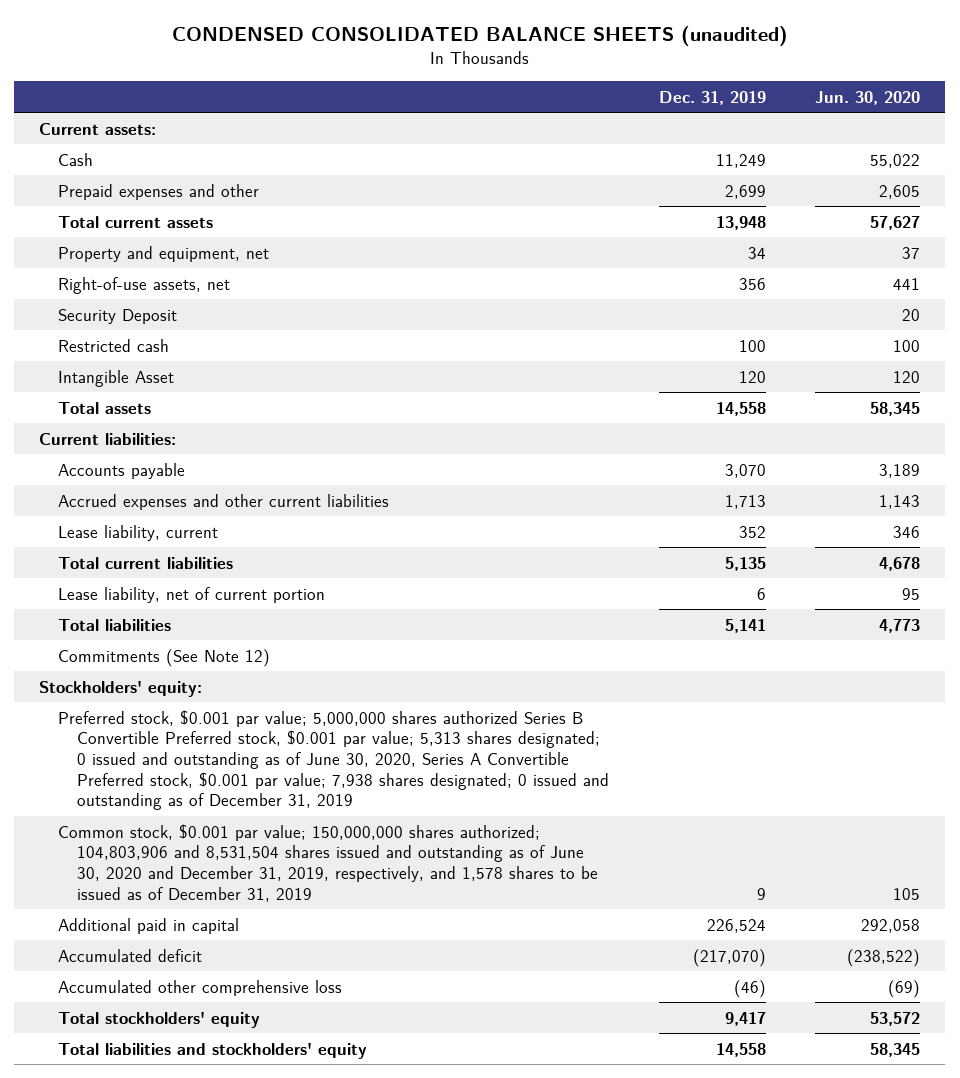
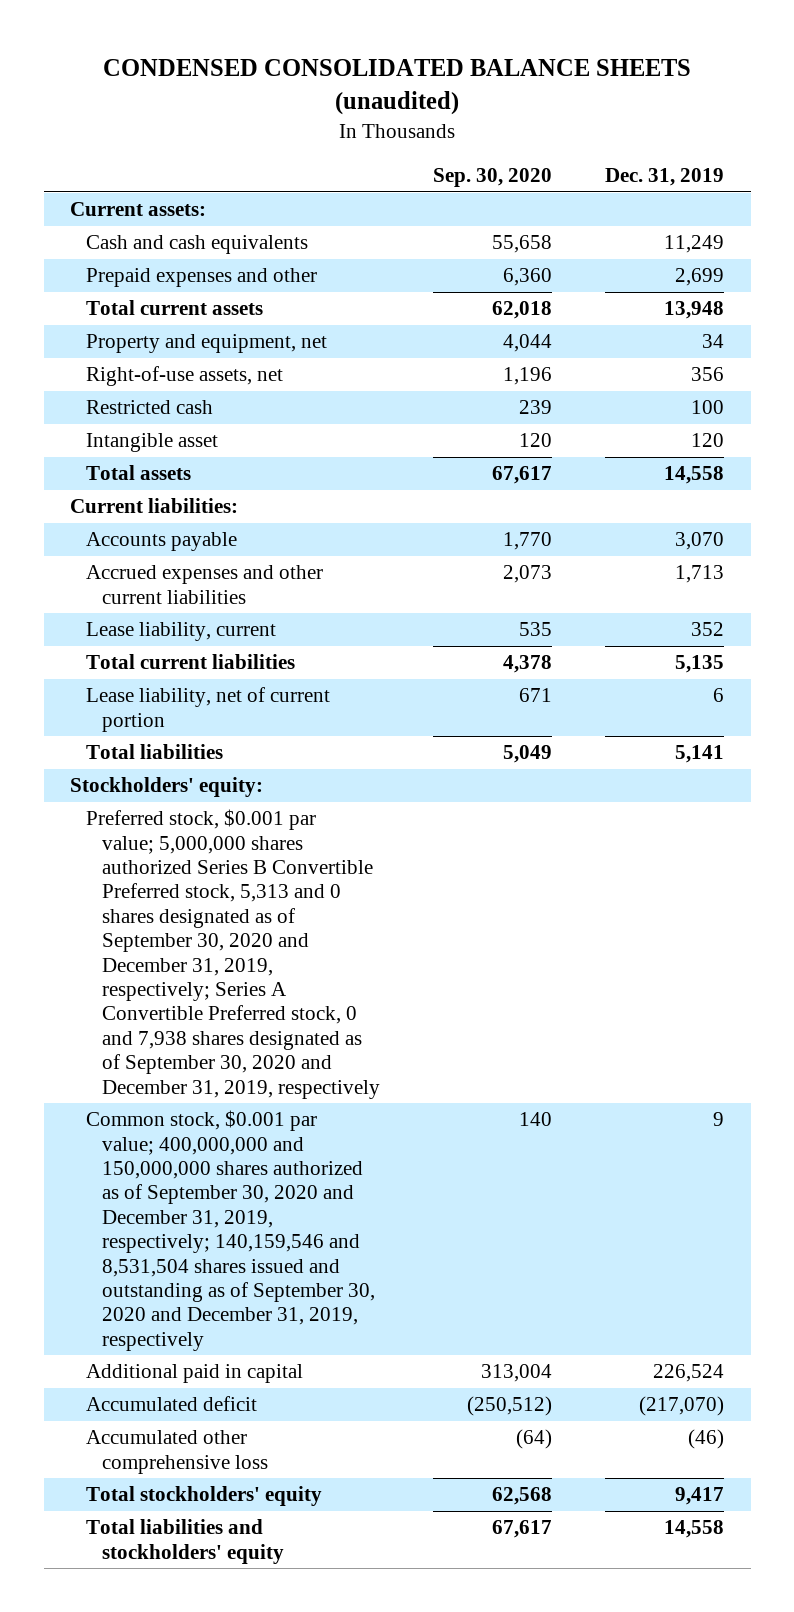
[815,90,921,105] Jun. 30, 2020 -> none
none -> [432,168,552,188] Sep. 30, 2020
[58,152,94,166] Cash -> [85,235,308,255] Cash and cash equivalents
[58,308,178,324] Security Deposit -> none
[58,369,175,387] Intangible Asset -> [85,433,218,453] Intangible asset
[58,648,271,667] Commitments (See Note 12) -> none
[58,709,609,811] Preferred stock, $0.001 par value; 5,000,000 shares authorized Series B Convertible Preferred stock, $0.001 par value; 5,313 shares designated; 0 issued and outstanding as of June 30, 2020, Series A Convertible Preferred stock, $0.001 par value; 7,938 shares designated; 0 issued and outstanding as of December 31, 2019 -> [85,809,380,1099] Preferred stock, $0.001 par value; 5,000,000 shares authorized Series B Convertible Preferred stock, 5,313 and 0 shares designated as of September 30, 2020 and December 31, 2019, respectively; Series A Convertible Preferred stock, 0 and 7,938 shares designated as of September 30, 2020 and December 31, 2019, respectively
[58,823,598,902] Common stock, $0.001 par value; 150,000,000 shares authorized; 104,803,906 and 8,531,504 shares issued and outstanding as of June 30, 2020 and December 31, 2019, respectively, and 1,578 shares to be issued as of December 31, 2019 -> [85,1110,375,1351] Common stock, $0.001 par value; 400,000,000 and 150,000,000 shares authorized as of September 30, 2020 and December 31, 2019, respectively; 140,159,546 and 8,531,504 shares issued and outstanding as of September 30, 2020 and December 31, 2019, respectively

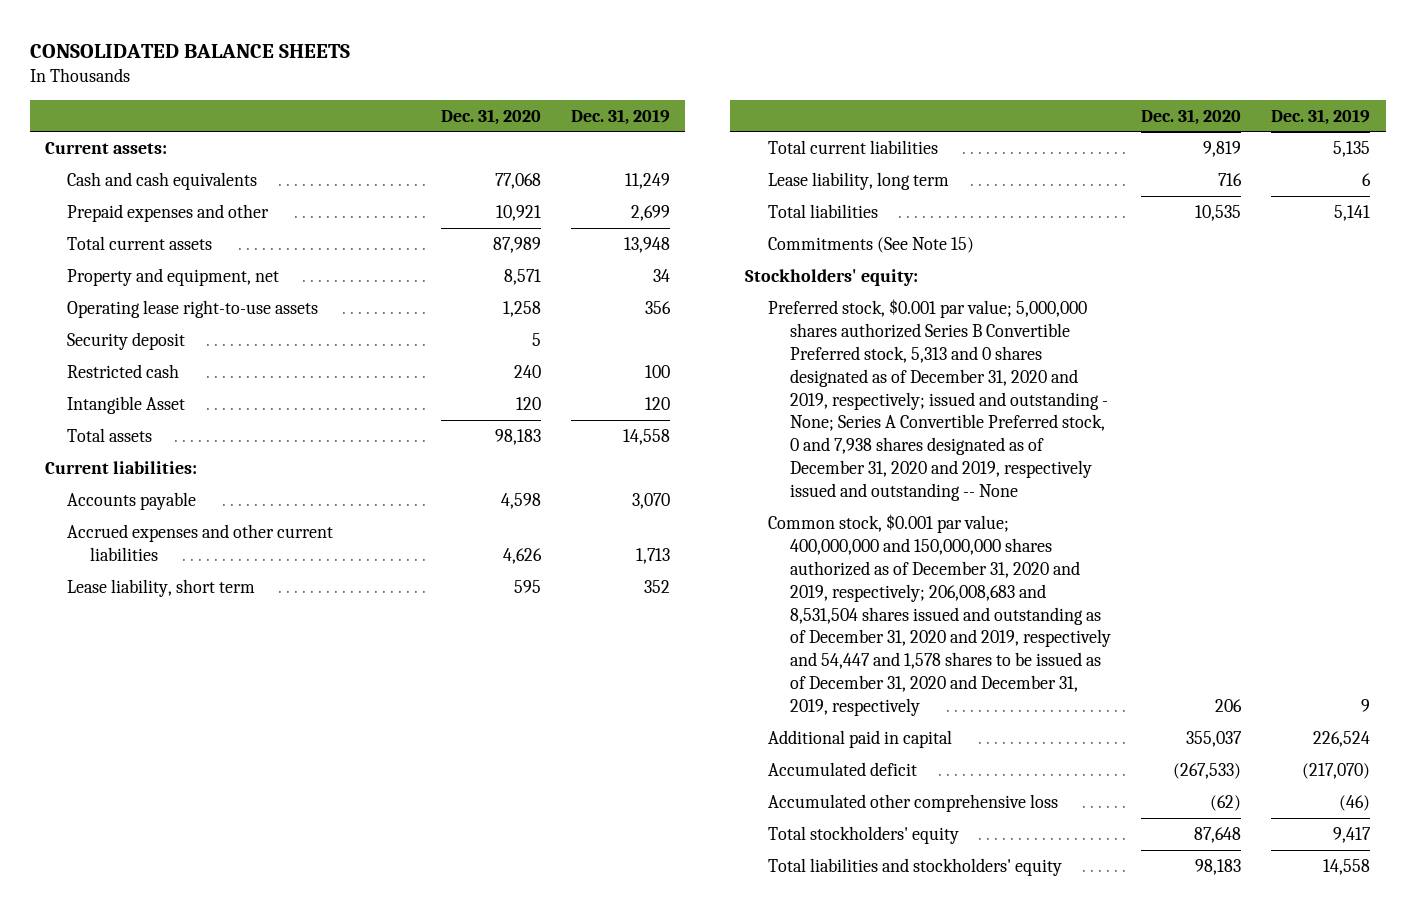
[103,59,692,116] CONDENSED CONSOLIDATED BALANCE SHEETS (unaudited) -> [29,43,350,58] CONSOLIDATED BALANCE SHEETS
[432,168,552,188] Sep. 30, 2020 -> none
none -> [441,108,542,125] Dec. 31, 2020
[85,366,283,387] Right-of-use assets, net -> [67,299,319,318] Operating lease right-to-use assets
none -> [67,331,186,350] Security deposit
[85,433,218,453] Intangible asset -> [67,395,186,414] Intangible Asset
[85,622,276,642] Lease liability, current -> [67,578,256,597] Lease liability, short term
[85,687,330,732] Lease liability, net of current portion -> [767,171,949,190] Lease liability, long term
none -> [767,236,974,253] Commitments (See Note 15)
[85,809,380,1099] Preferred stock, $0.001 par value; 5,000,000 shares authorized Series B Convertible Preferred stock, 5,313 and 0 shares designated as of September 30, 2020 and December 31, 2019, respectively; Series A Convertible Preferred stock, 0 and 7,938 shares designated as of September 30, 2020 and December 31, 2019, respectively -> [767,298,1109,502] Preferred stock, $0.001 par value; 5,000,000 shares authorized Series B Convertible Preferred stock, 5,313 and 0 shares designated as of December 31, 2020 and 2019, respectively; issued and outstanding - None; Series A Convertible Preferred stock, 0 and 7,938 shares designated as of December 31, 2020 and 2019, respectively issued and outstanding -- None
[85,1110,375,1351] Common stock, $0.001 par value; 400,000,000 and 150,000,000 shares authorized as of September 30, 2020 and December 31, 2019, respectively; 140,159,546 and 8,531,504 shares issued and outstanding as of September 30, 2020 and December 31, 2019, respectively -> [767,513,1112,717] Common stock, $0.001 par value; 400,000,000 and 150,000,000 shares authorized as of December 31, 2020 and 2019, respectively; 206,008,683 and 8,531,504 shares issued and outstanding as of December 31, 2020 and 2019, respectively and 54,447 and 1,578 shares to be issued as of December 31, 2020 and December 31, 2019, respectively

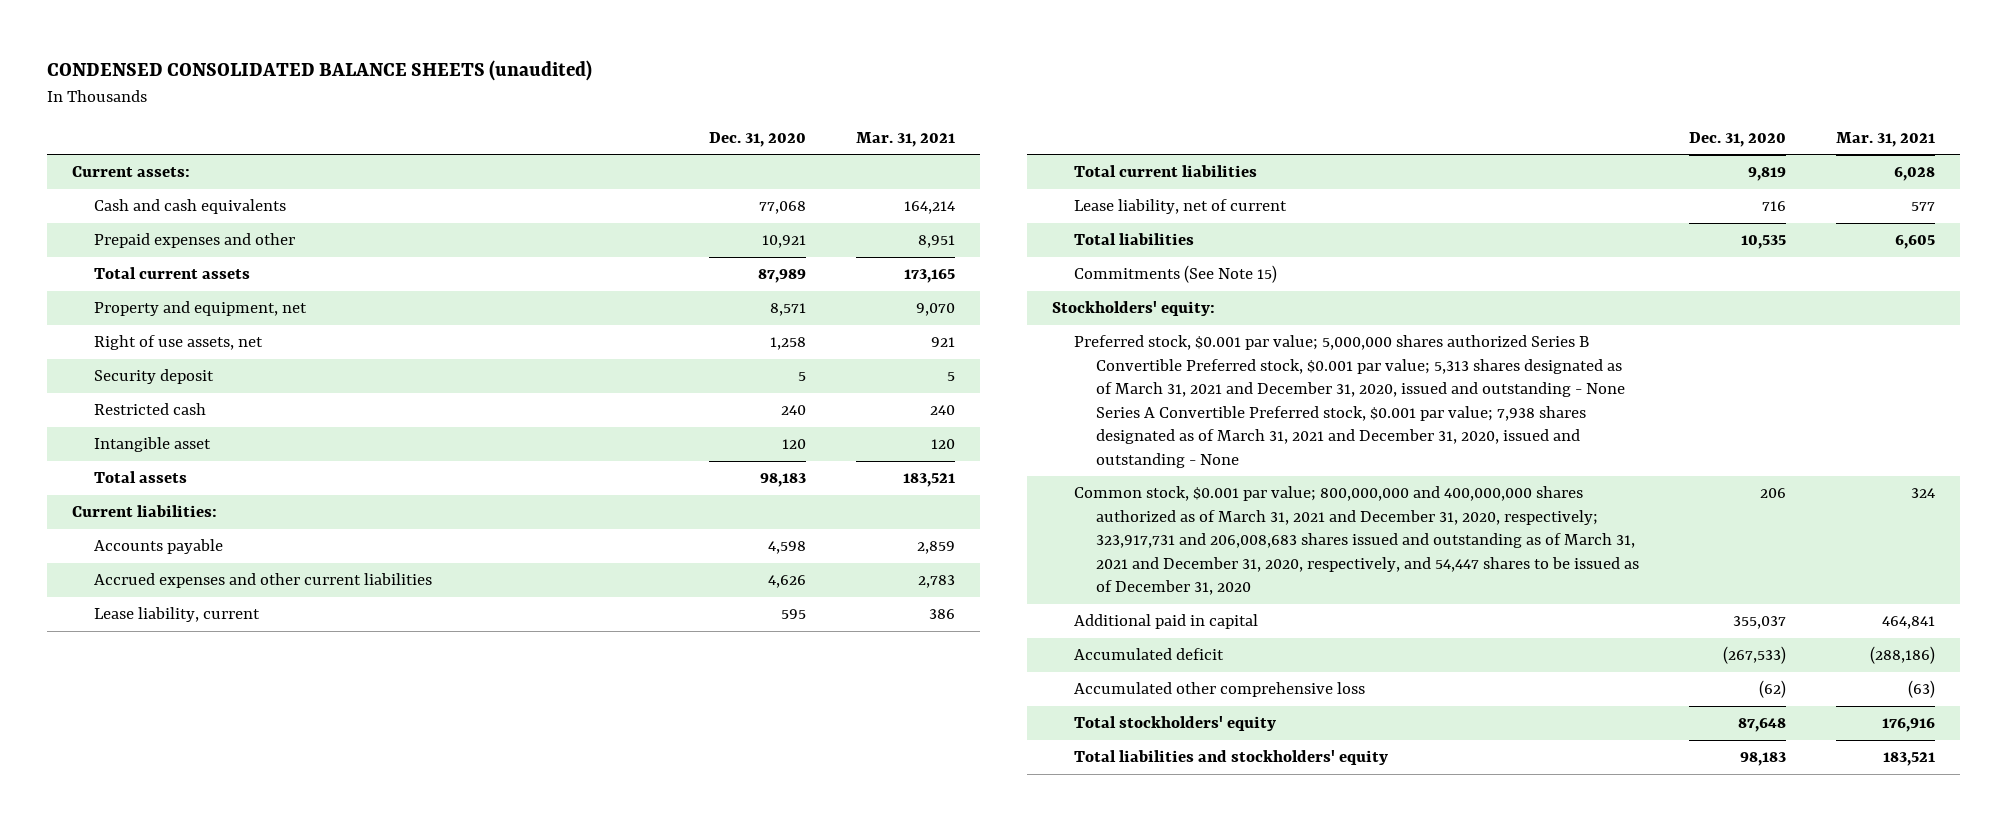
[29,43,350,58] CONSOLIDATED BALANCE SHEETS -> [47,60,593,82] CONDENSED CONSOLIDATED BALANCE SHEETS (unaudited)
[571,108,671,125] Dec. 31, 2019 -> none
none -> [856,131,956,147] Mar. 31, 2021
[67,299,319,318] Operating lease right-to-use assets -> [94,335,264,351] Right of use assets, net
[67,395,186,414] Intangible Asset -> [94,437,212,453] Intangible asset
[67,578,256,597] Lease liability, short term -> [94,607,261,623] Lease liability, current
[767,171,949,190] Lease liability, long term -> [1074,199,1288,215] Lease liability, net of current
[767,298,1109,502] Preferred stock, $0.001 par value; 5,000,000 shares authorized Series B Convertible Preferred stock, 5,313 and 0 shares designated as of December 31, 2020 and 2019, respectively; issued and outstanding - None; Series A Convertible Preferred stock, 0 and 7,938 shares designated as of December 31, 2020 and 2019, respectively issued and outstanding -- None -> [1074,335,1625,468] Preferred stock, $0.001 par value; 5,000,000 shares authorized Series B Convertible Preferred stock, $0.001 par value; 5,313 shares designated as of March 31, 2021 and December 31, 2020, issued and outstanding - None Series A Convertible Preferred stock, $0.001 par value; 7,938 shares designated as of March 31, 2021 and December 31, 2020, issued and outstanding - None
[767,513,1112,717] Common stock, $0.001 par value; 400,000,000 and 150,000,000 shares authorized as of December 31, 2020 and 2019, respectively; 206,008,683 and 8,531,504 shares issued and outstanding as of December 31, 2020 and 2019, respectively and 54,447 and 1,578 shares to be issued as of December 31, 2020 and December 31, 2019, respectively -> [1074,486,1639,596] Common stock, $0.001 par value; 800,000,000 and 400,000,000 shares authorized as of March 31, 2021 and December 31, 2020, respectively; 323,917,731 and 206,008,683 shares issued and outstanding as of March 31, 2021 and December 31, 2020, respectively, and 54,447 shares to be issued as of December 31, 2020

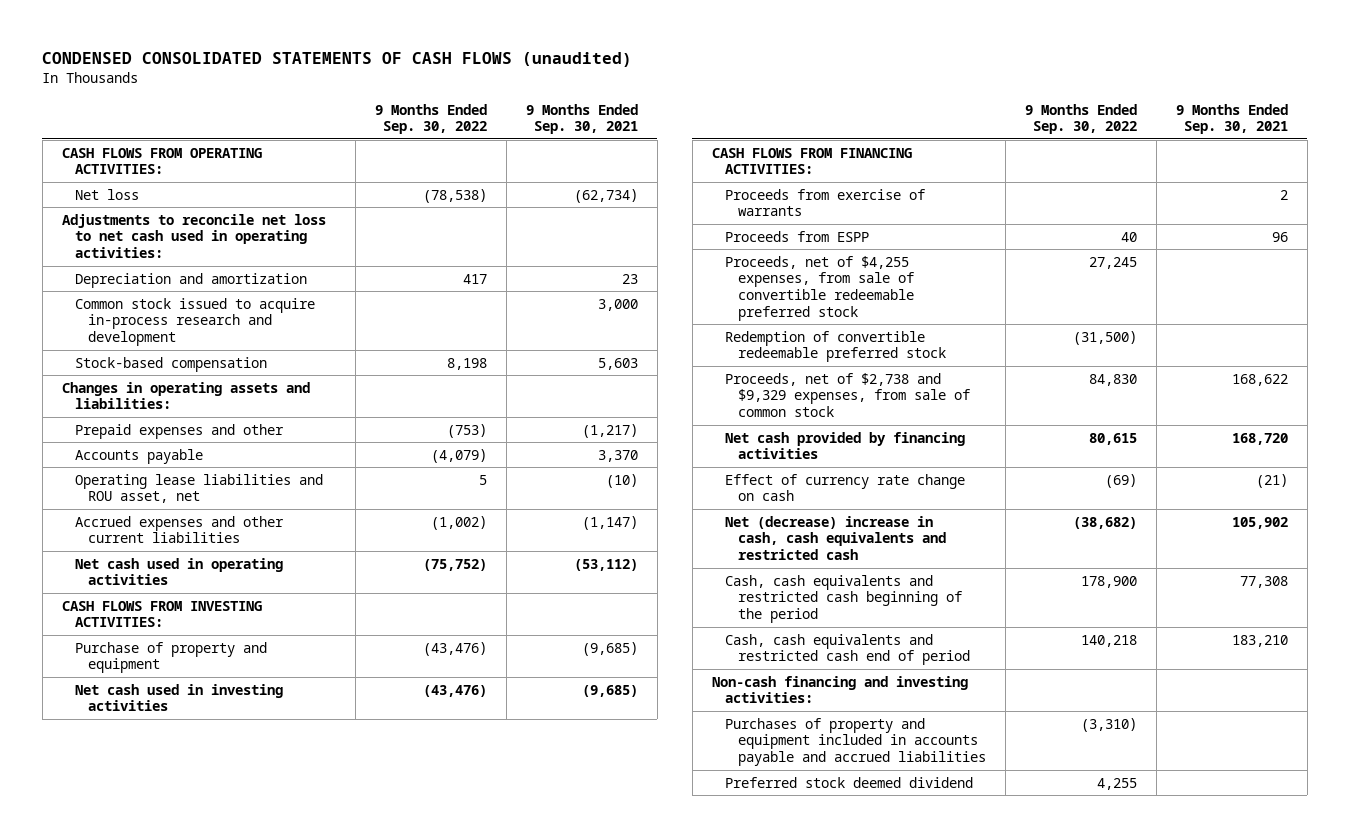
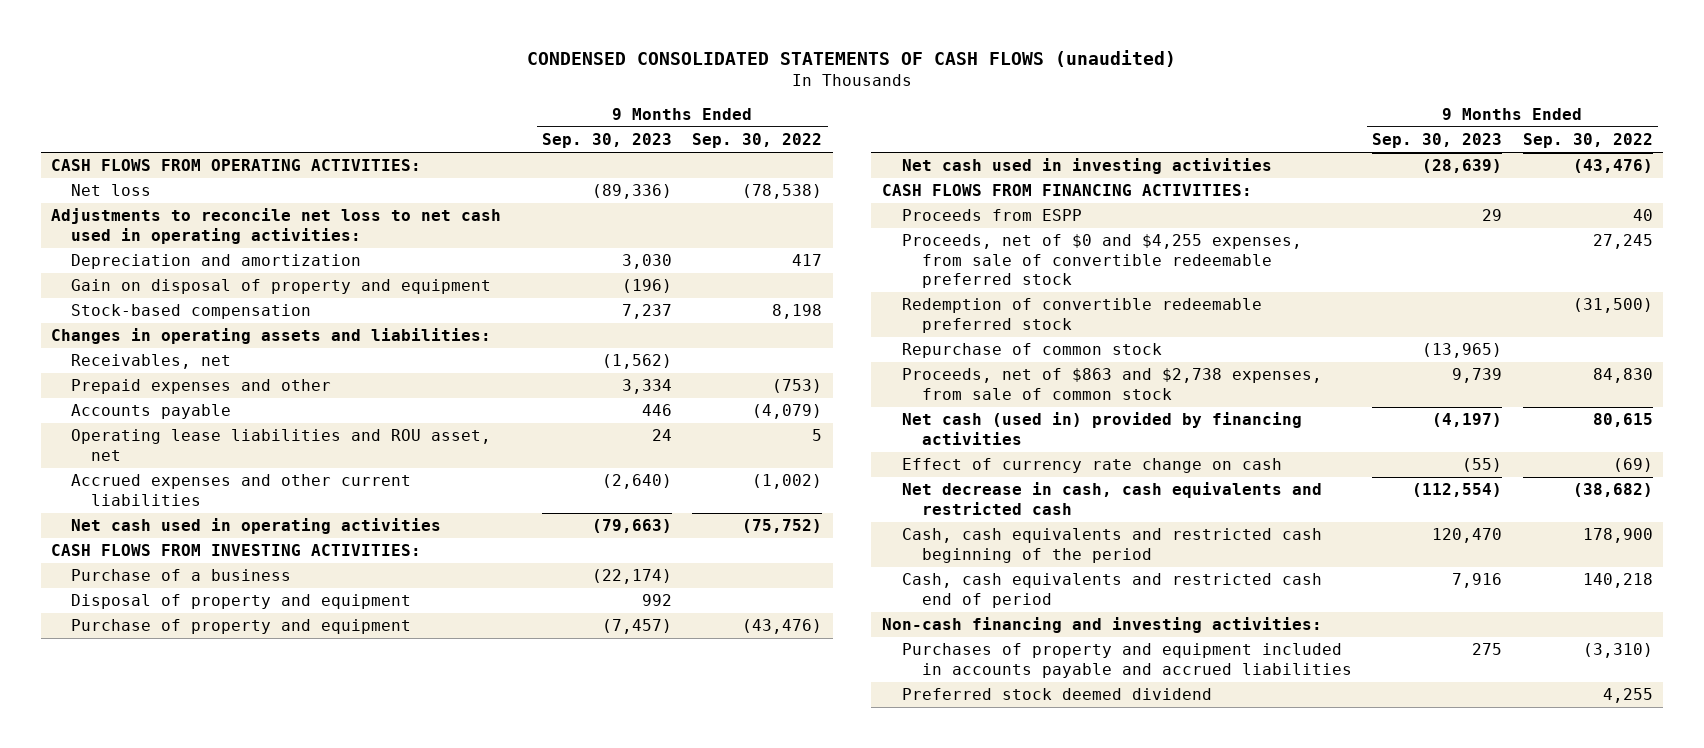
[525,103,638,135] 9 Months Ended Sep. 30, 2021 -> none
none -> [541,133,672,149] Sep. 30, 2023
[75,297,316,347] Common stock issued to acquire in-process research and development -> none
none -> [71,279,492,295] Gain on disposal of property and equipment
none -> [71,354,232,370] Receivables, net
none -> [71,569,292,582] Purchase of a business
none -> [71,594,412,610] Disposal of property and equipment
[724,188,925,217] Proceeds from exercise of warrants -> none
[724,255,915,321] Proceeds, net of $4,255 expenses, from sale of convertible redeemable preferred stock -> [901,234,1302,288] Proceeds, net of $0 and $4,255 expenses, from sale of convertible redeemable preferred stock
none -> [901,343,1162,359] Repurchase of common stock
[724,372,971,418] Proceeds, net of $2,738 and $9,329 expenses, from sale of common stock -> [901,368,1322,400] Proceeds, net of $863 and $2,738 expenses, from sale of common stock
[724,431,965,460] Net cash provided by financing activities -> [901,412,1302,445] Net cash (used in) provided by financing activities
[724,515,947,561] Net (decrease) increase in cash, cash equivalents and restricted cash -> [901,482,1322,515] Net decrease in cash, cash equivalents and restricted cash

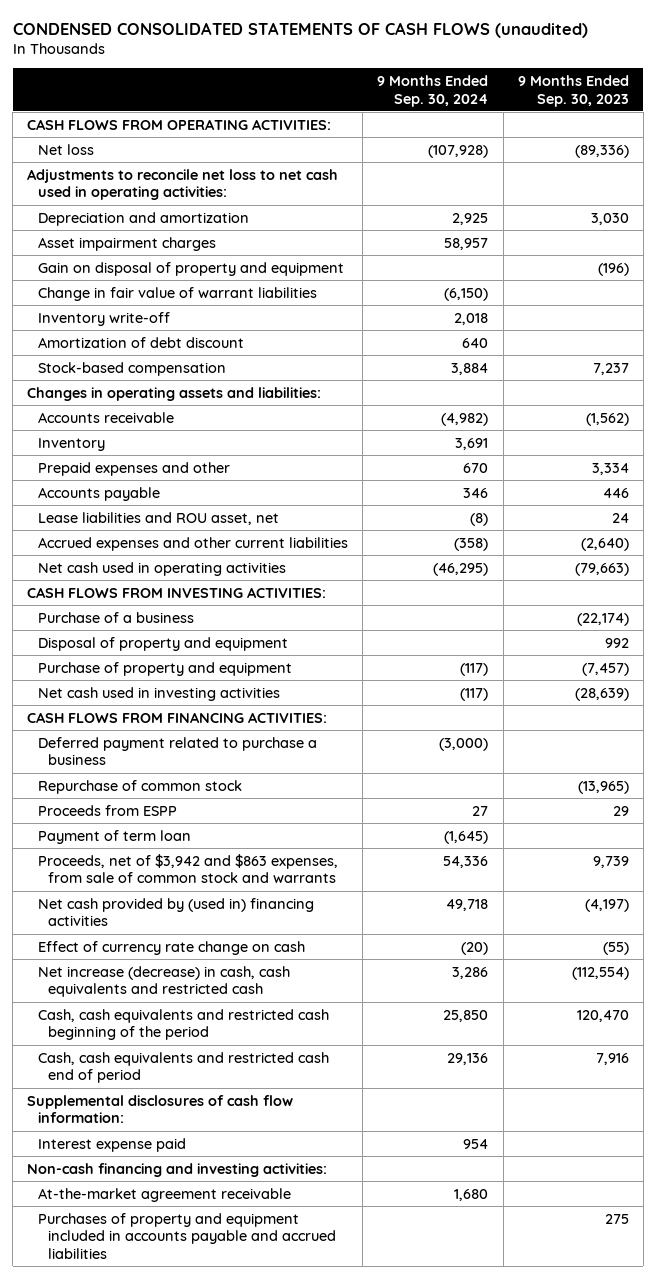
[692,133,823,149] Sep. 30, 2022 -> none
none -> [377,74,489,107] 9 Months Ended Sep. 30, 2024
none -> [37,236,216,251] Asset impairment charges
none -> [37,286,317,301] Change in fair value of warrant liabilities
none -> [37,311,170,326] Inventory write-off
none -> [37,336,244,348] Amortization of debt discount
[71,354,232,370] Receivables, net -> [37,411,174,423] Accounts receivable
none -> [37,437,105,451] Inventory
[71,429,492,461] Operating lease liabilities and ROU asset, net -> [37,511,279,525] Lease liabilities and ROU asset, net
[901,234,1302,288] Proceeds, net of $0 and $4,255 expenses, from sale of convertible redeemable preferred stock -> none
[901,298,1262,333] Redemption of convertible redeemable preferred stock -> none
none -> [37,736,317,766] Deferred payment related to purchase a business
[901,209,1082,222] Proceeds from ESPP -> [37,804,177,816] Proceeds from ESPP
none -> [37,829,191,844] Payment of term loan
[901,368,1322,400] Proceeds, net of $863 and $2,738 expenses, from sale of common stock -> [37,853,338,884] Proceeds, net of $3,942 and $863 expenses, from sale of common stock and warrants
[901,412,1302,445] Net cash (used in) provided by financing activities -> [37,897,314,927] Net cash provided by (used in) financing activities
[901,482,1322,515] Net decrease in cash, cash equivalents and restricted cash -> [37,965,290,998] Net increase (decrease) in cash, cash equivalents and restricted cash
none -> [27,1094,294,1124] Supplemental disclosures of cash flow information:
none -> [37,1137,186,1152] Interest expense paid
none -> [37,1187,291,1202] At-the-market agreement receivable
[901,688,1212,701] Preferred stock deemed dividend -> none

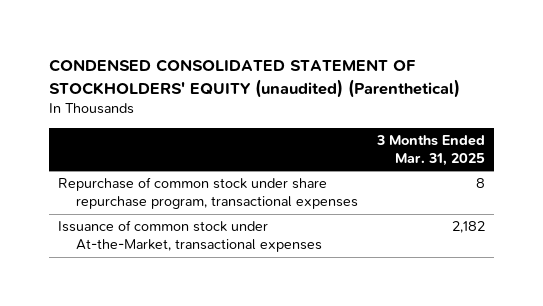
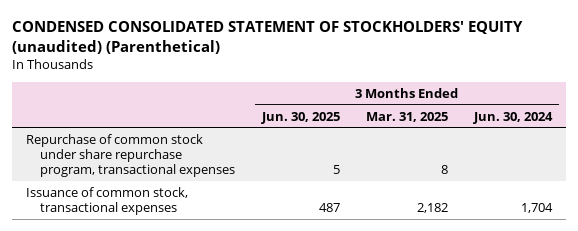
none -> [260,111,340,124] Jun. 30, 2025
none -> [473,111,554,124] Jun. 30, 2024
[58,220,323,253] Issuance of common stock under At-the-Market, transactional expenses -> [25,186,188,215] Issuance of common stock, transactional expenses

